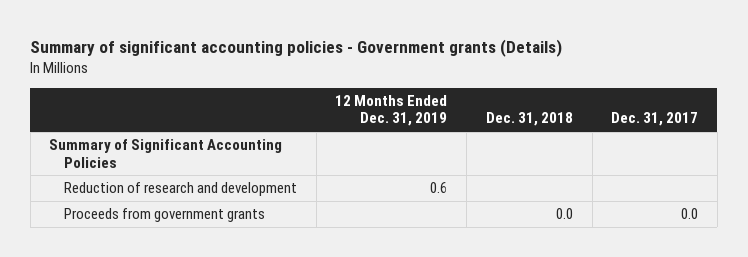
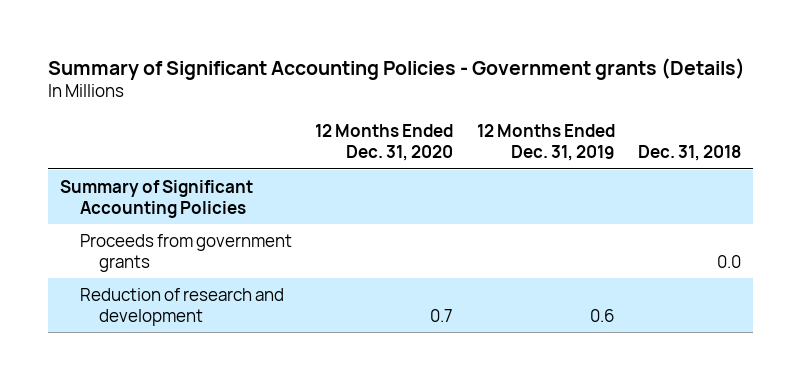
[30,39,563,58] Summary of significant accounting policies - Government grants (Details) -> [48,57,746,80] Summary of Significant Accounting Policies - Government grants (Details)
[611,112,699,127] Dec. 31, 2017 -> none
none -> [315,124,454,161] 12 Months Ended Dec. 31, 2020
[64,182,298,197] Reduction of research and development -> [79,287,284,326] Reduction of research and development

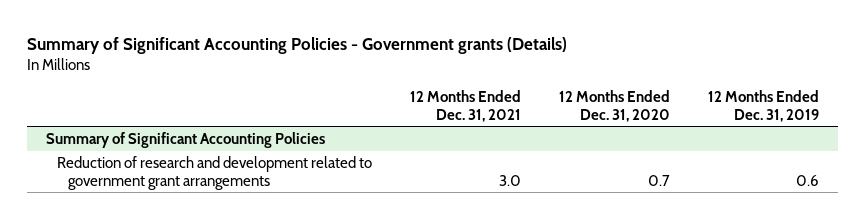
[638,144,742,161] Dec. 31, 2018 -> none
none -> [410,90,522,122] 12 Months Ended Dec. 31, 2021
[79,233,292,272] Proceeds from government grants -> none
[79,287,284,326] Reduction of research and development -> [57,156,373,190] Reduction of research and development related to government grant arrangements

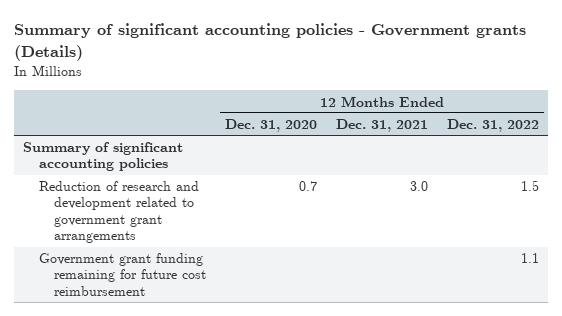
[27,37,568,55] Summary of Significant Accounting Policies - Government grants (Details) -> [13,23,526,62] Summary of significant accounting policies - Government grants (Details)
[708,90,820,122] 12 Months Ended Dec. 31, 2019 -> none
none -> [447,118,540,132] Dec. 31, 2022
[46,132,326,149] Summary of Significant Accounting Policies -> [23,142,184,172] Summary of significant accounting policies
none -> [38,253,207,296] Government grant funding remaining for future cost reimbursement

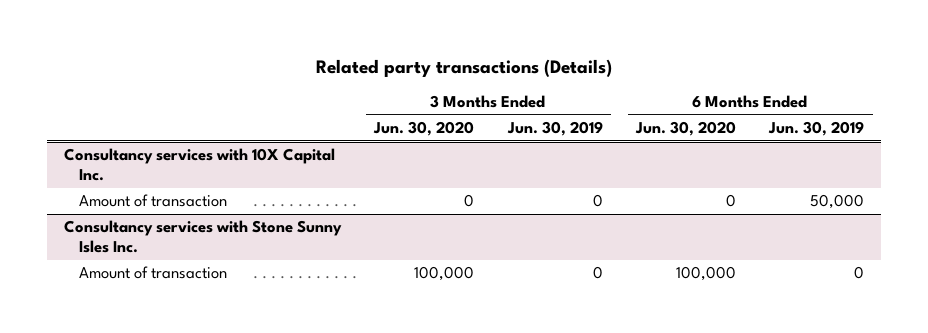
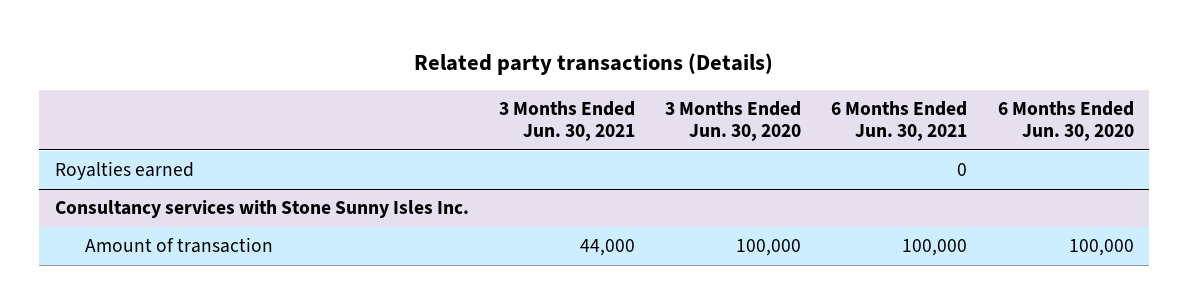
[506,121,603,137] Jun. 30, 2019 -> none
[768,121,865,137] Jun. 30, 2019 -> none
none -> [498,100,635,142] 3 Months Ended Jun. 30, 2021
none -> [831,100,968,142] 6 Months Ended Jun. 30, 2021
[63,148,335,182] Consultancy services with 10X Capital Inc. -> none
[78,194,227,208] Amount of transaction -> none
none -> [54,161,194,181] Royalties earned

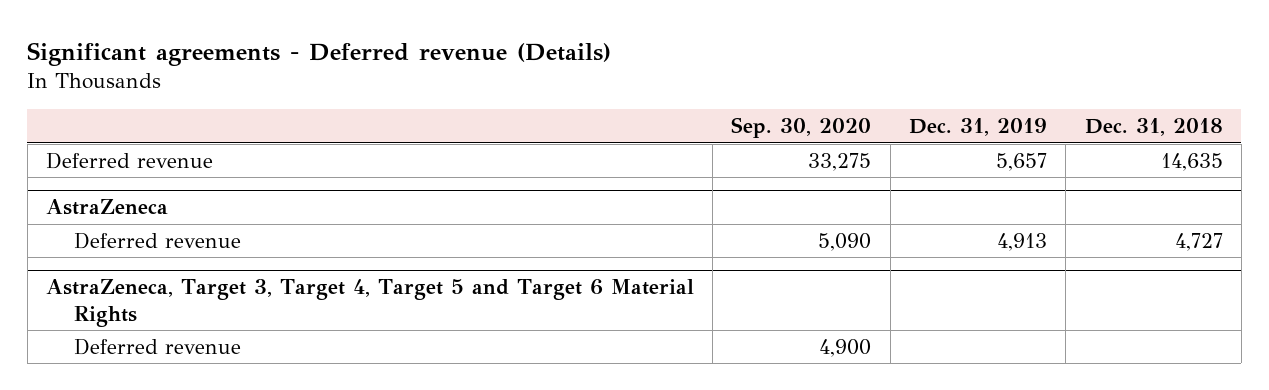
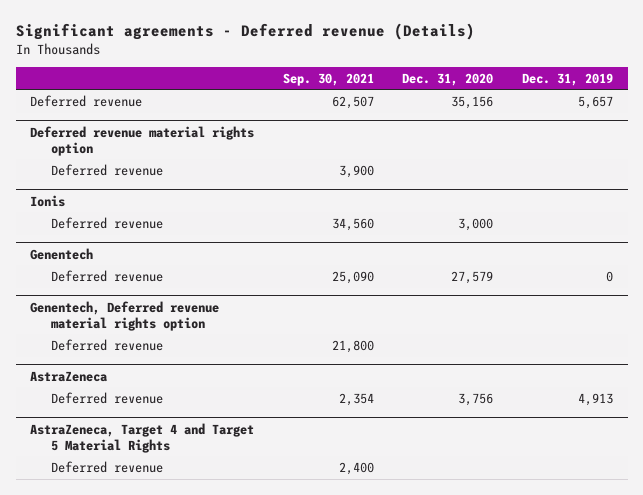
[731,117,872,139] Sep. 30, 2020 -> none
[1084,118,1223,137] Dec. 31, 2018 -> none
none -> [282,72,374,86] Sep. 30, 2021
none -> [402,72,494,86] Dec. 31, 2020
none -> [29,125,254,156] Deferred revenue material rights option
none -> [50,163,163,176] Deferred revenue
none -> [29,194,65,207] Ionis
none -> [50,216,163,229] Deferred revenue
none -> [29,247,93,260] Genentech
none -> [50,269,163,282] Deferred revenue
none -> [29,300,219,331] Genentech, Deferred revenue material rights option
none -> [50,338,163,351] Deferred revenue
[45,279,694,327] AstraZeneca, Target 3, Target 4, Target 5 and Target 6 Material Rights -> [29,422,254,453] AstraZeneca, Target 4 and Target 5 Material Rights

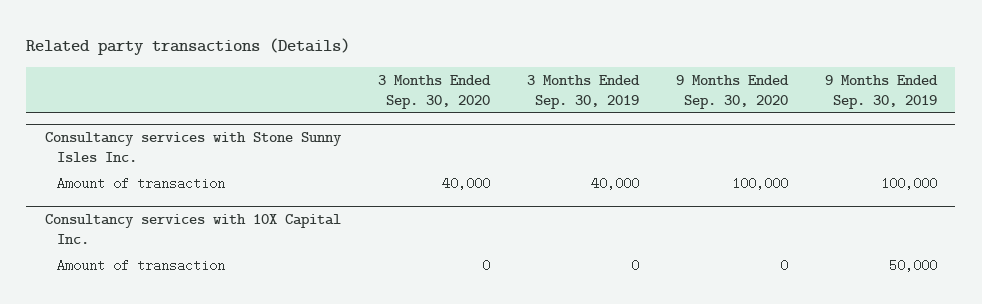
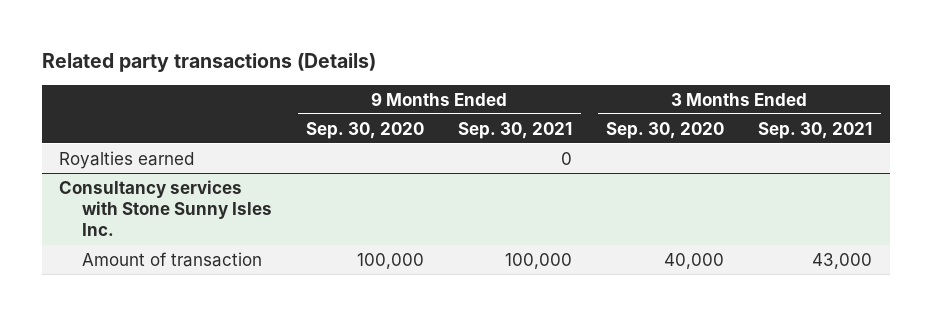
[526,74,640,109] 3 Months Ended Sep. 30, 2019 -> none
[824,74,938,109] 9 Months Ended Sep. 30, 2019 -> none
none -> [458,121,573,139] Sep. 30, 2021
none -> [758,121,873,139] Sep. 30, 2021
none -> [59,150,195,169] Royalties earned
[44,213,341,244] Consultancy services with 10X Capital Inc. -> none
[56,258,225,272] Amount of transaction -> none

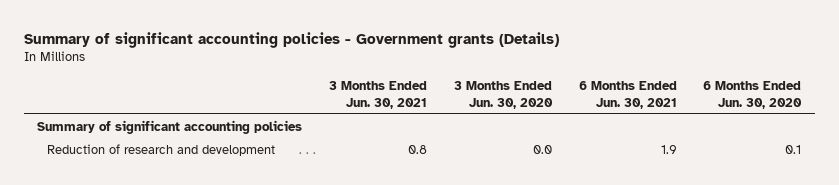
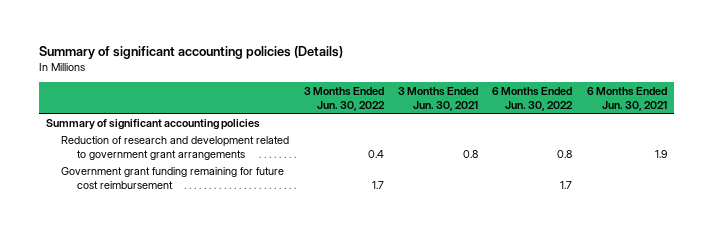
[23,31,559,48] Summary of significant accounting policies - Government grants (Details) -> [38,45,343,59] Summary of significant accounting policies (Details)
[453,81,553,109] 3 Months Ended Jun. 30, 2020 -> none
[703,81,803,109] 6 Months Ended Jun. 30, 2020 -> none
none -> [303,86,385,111] 3 Months Ended Jun. 30, 2022
none -> [492,86,574,111] 6 Months Ended Jun. 30, 2022
[47,143,276,156] Reduction of research and development -> [61,135,290,160] Reduction of research and development related to government grant arrangements
none -> [61,166,285,189] Government grant funding remaining for future cost reimbursement

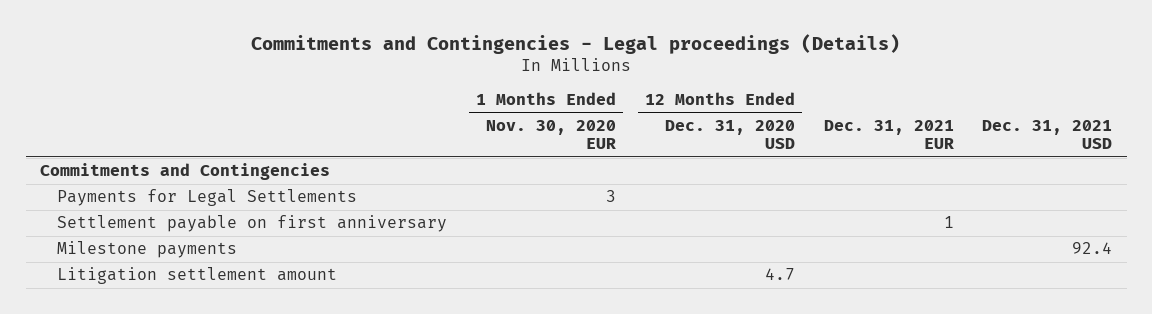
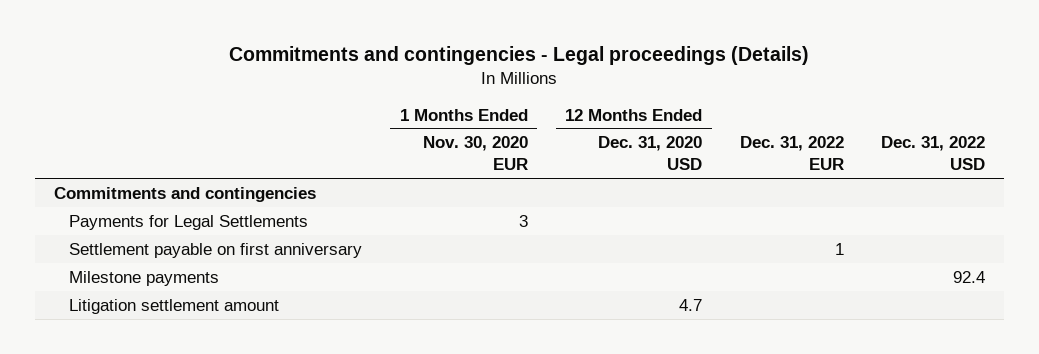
[251,33,901,54] Commitments and Contingencies - Legal proceedings (Details) -> [229,46,810,66] Commitments and contingencies - Legal proceedings (Details)
[823,120,954,150] Dec. 31, 2021 EUR -> none
[982,120,1113,150] Dec. 31, 2021 USD -> none
none -> [739,136,844,171] Dec. 31, 2022 EUR
none -> [881,136,986,171] Dec. 31, 2022 USD
[39,163,330,181] Commitments and Contingencies -> [53,186,316,202] Commitments and contingencies

